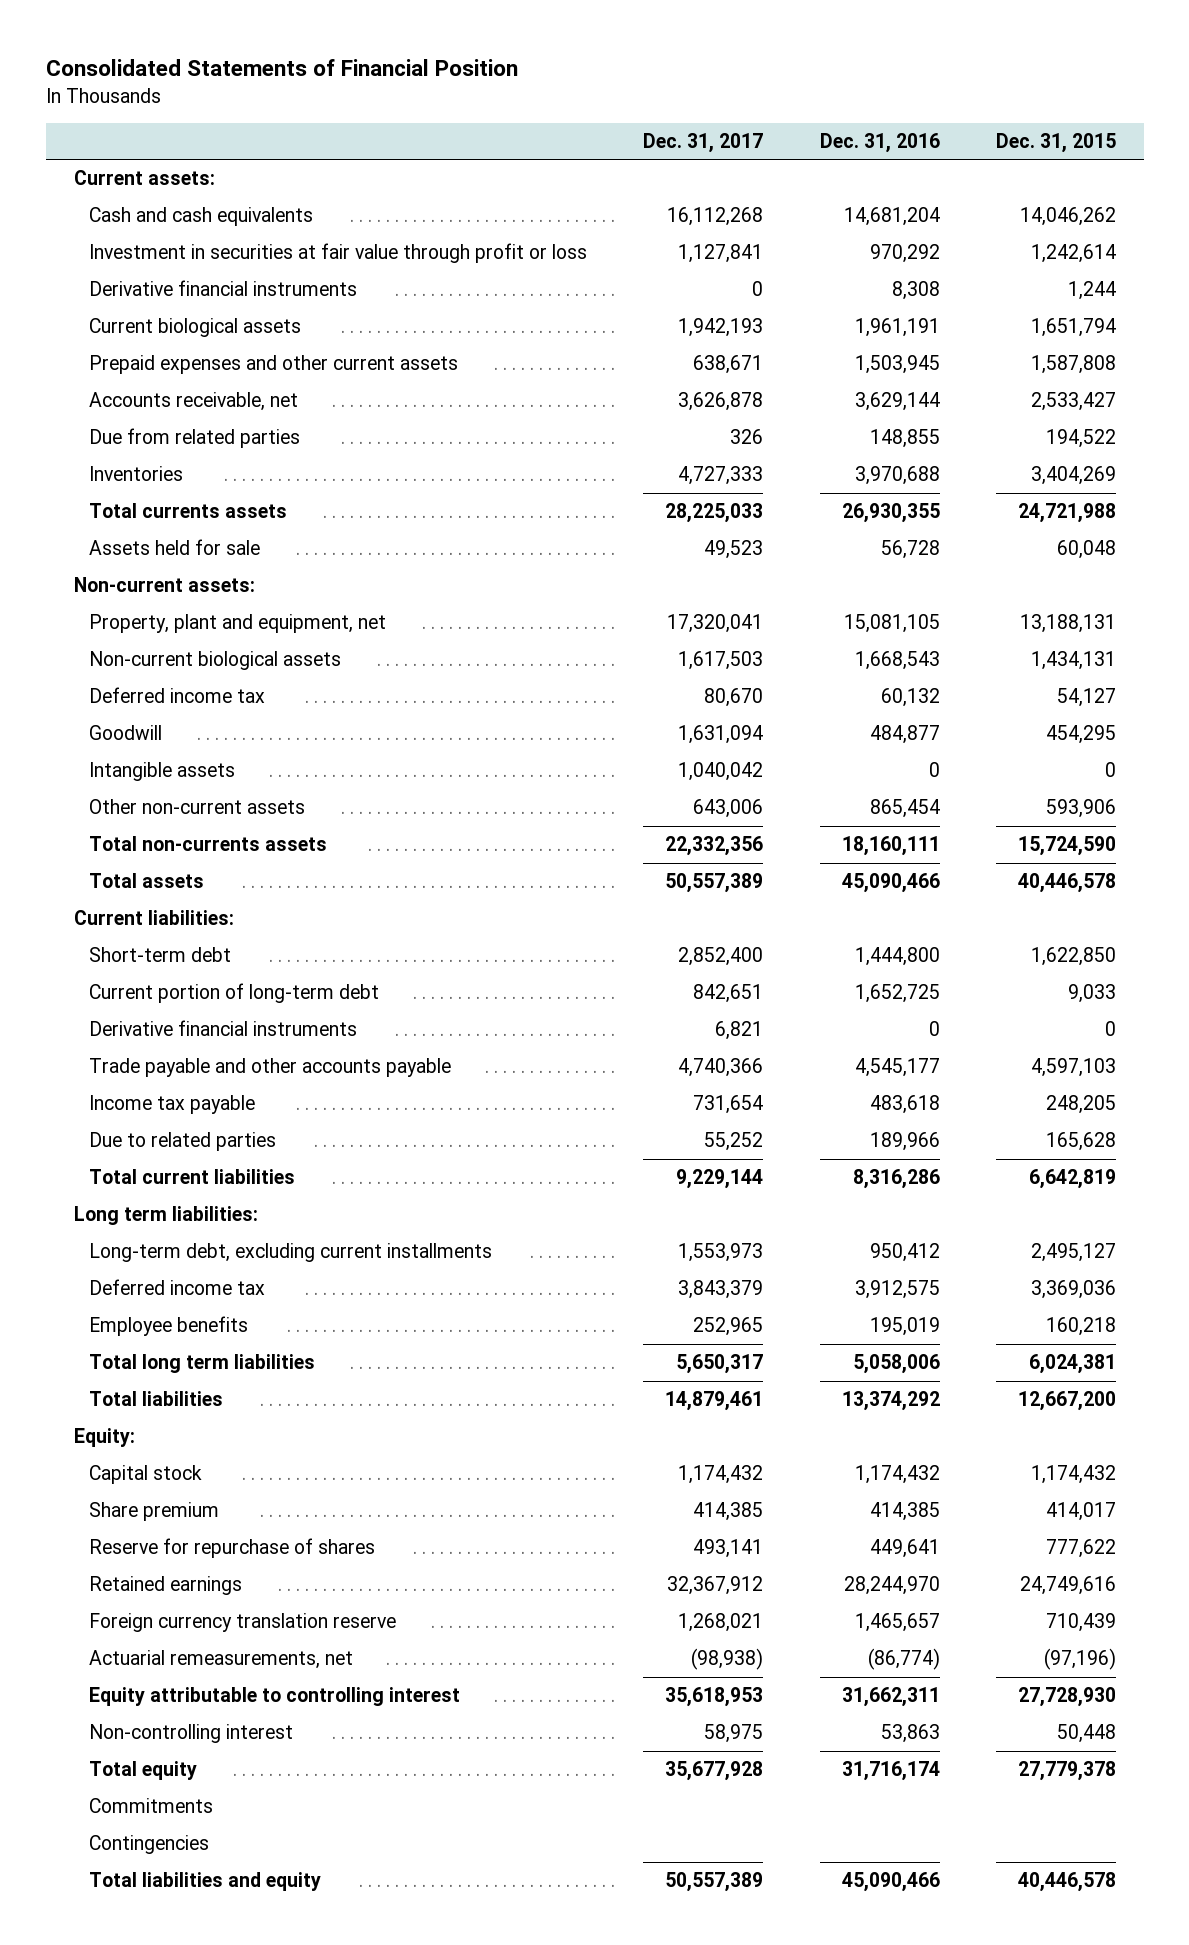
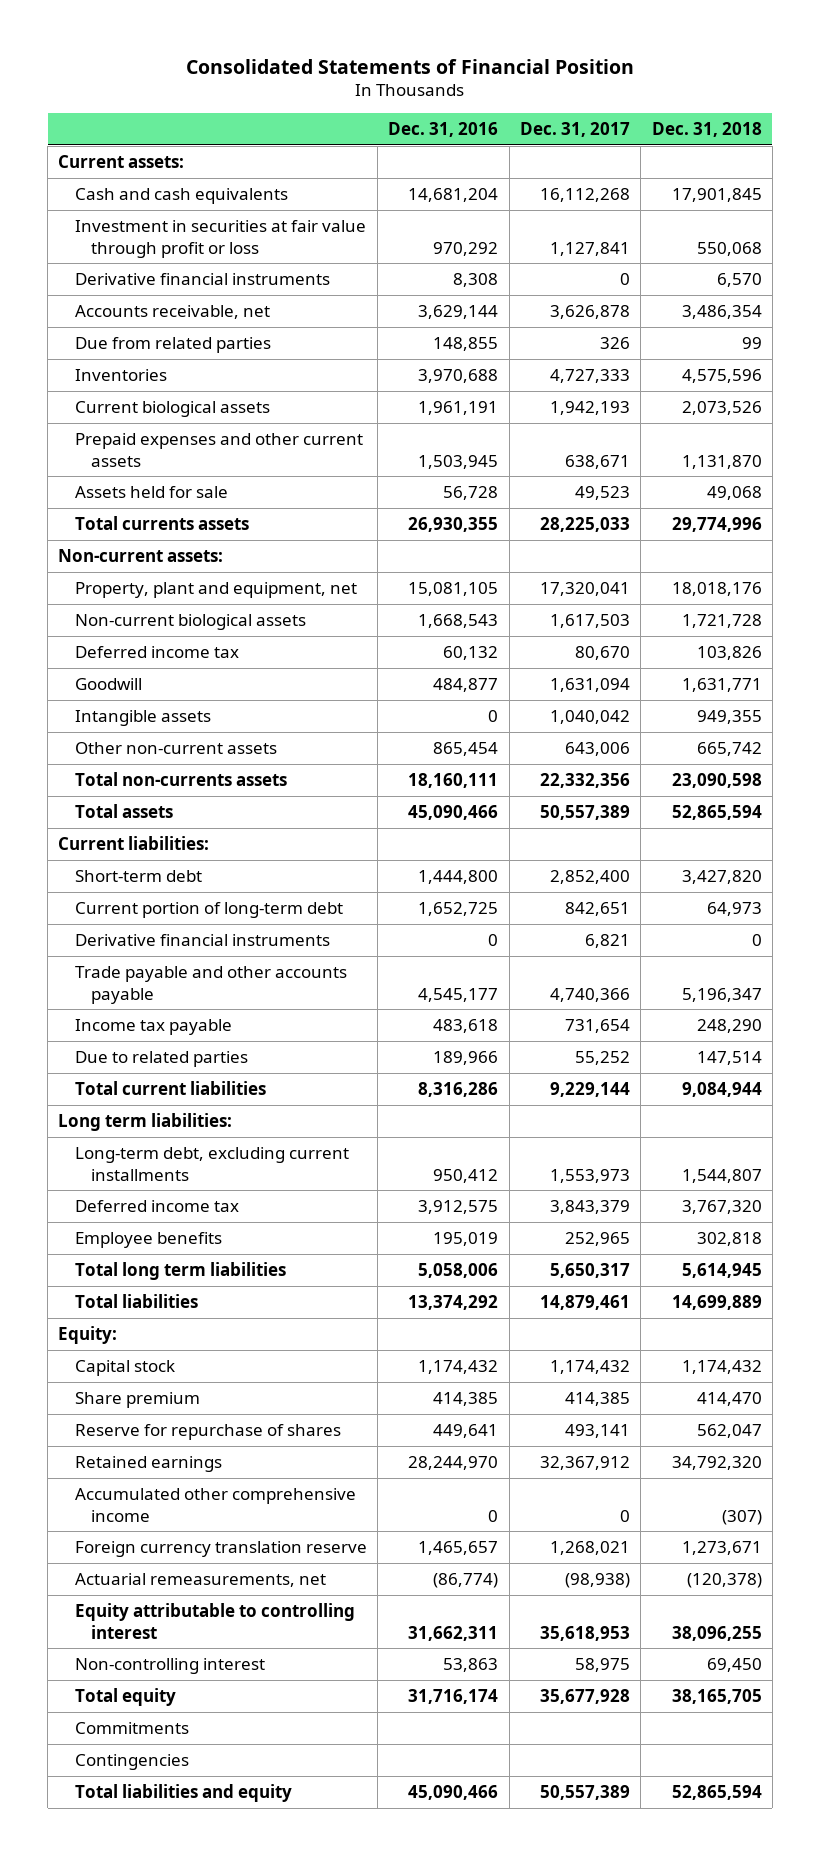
[995,133,1116,154] Dec. 31, 2015 -> none
none -> [651,122,762,138] Dec. 31, 2018
[89,318,302,338] Current biological assets -> [74,400,270,417] Current biological assets
[89,355,459,375] Prepaid expenses and other current assets -> [74,432,363,467] Prepaid expenses and other current assets
[89,503,288,519] Total currents assets -> [74,515,249,530] Total currents assets
none -> [74,1487,356,1522] Accumulated other comprehensive income

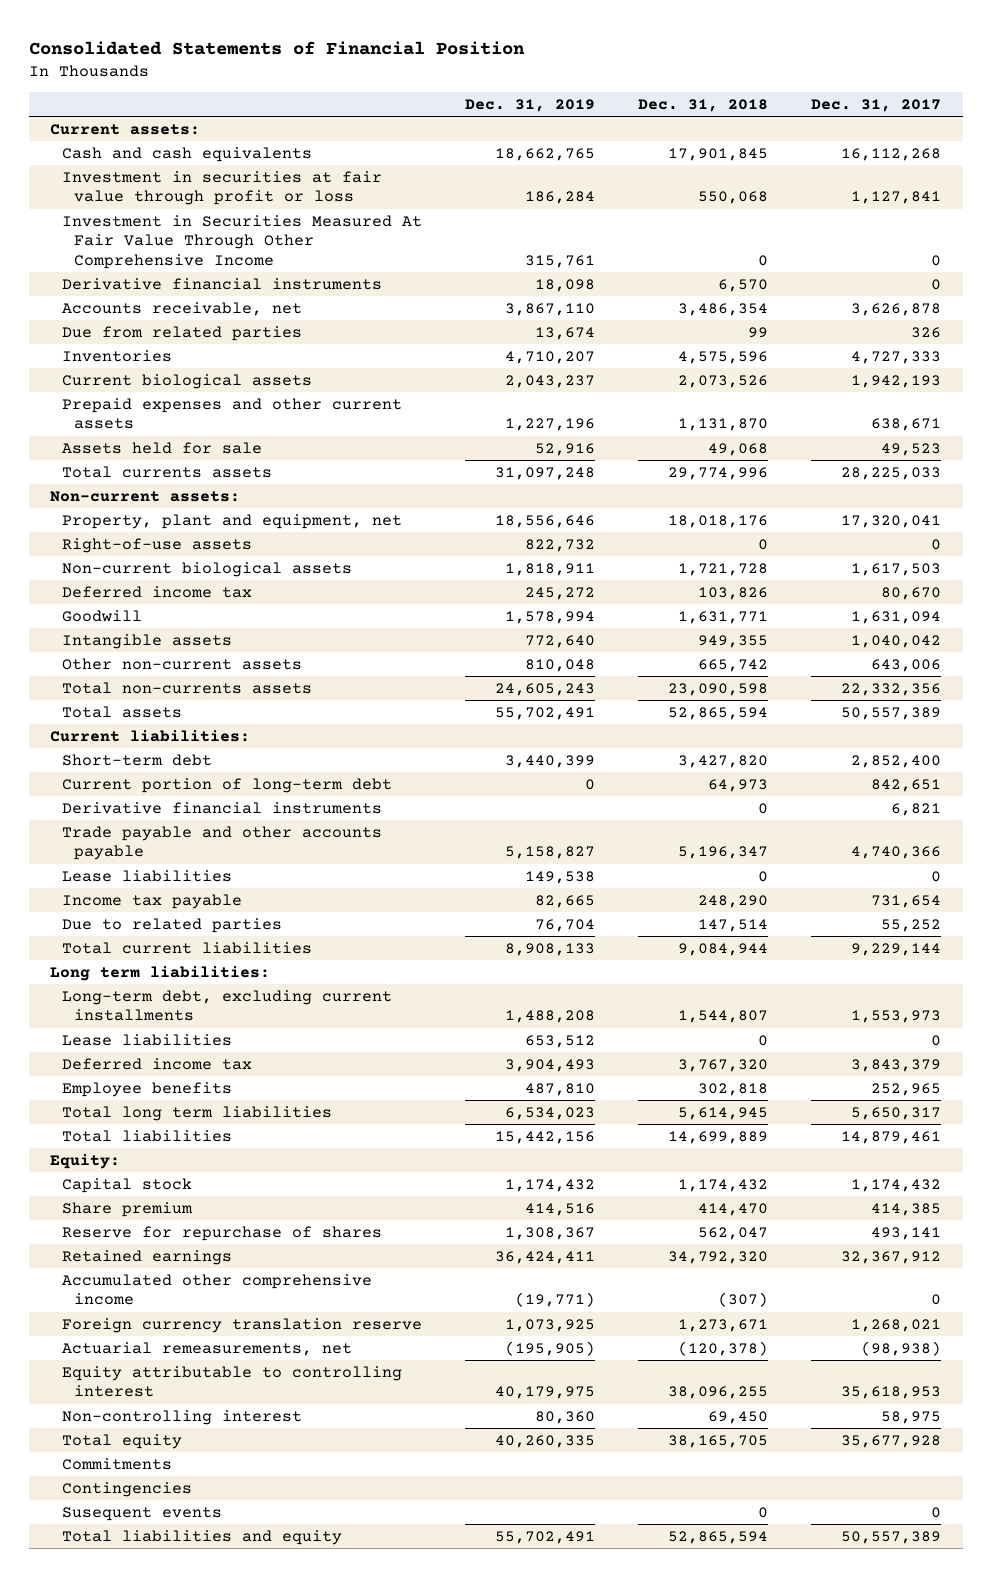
[388,122,499,138] Dec. 31, 2016 -> none
none -> [465,99,596,113] Dec. 31, 2019
none -> [61,214,422,270] Investment in Securities Measured At Fair Value Through Other Comprehensive Income
none -> [61,537,252,553] Right-of-use assets
none -> [61,869,232,882] Lease liabilities
none -> [61,1033,232,1046] Lease liabilities
none -> [61,1506,222,1521] Susequent events

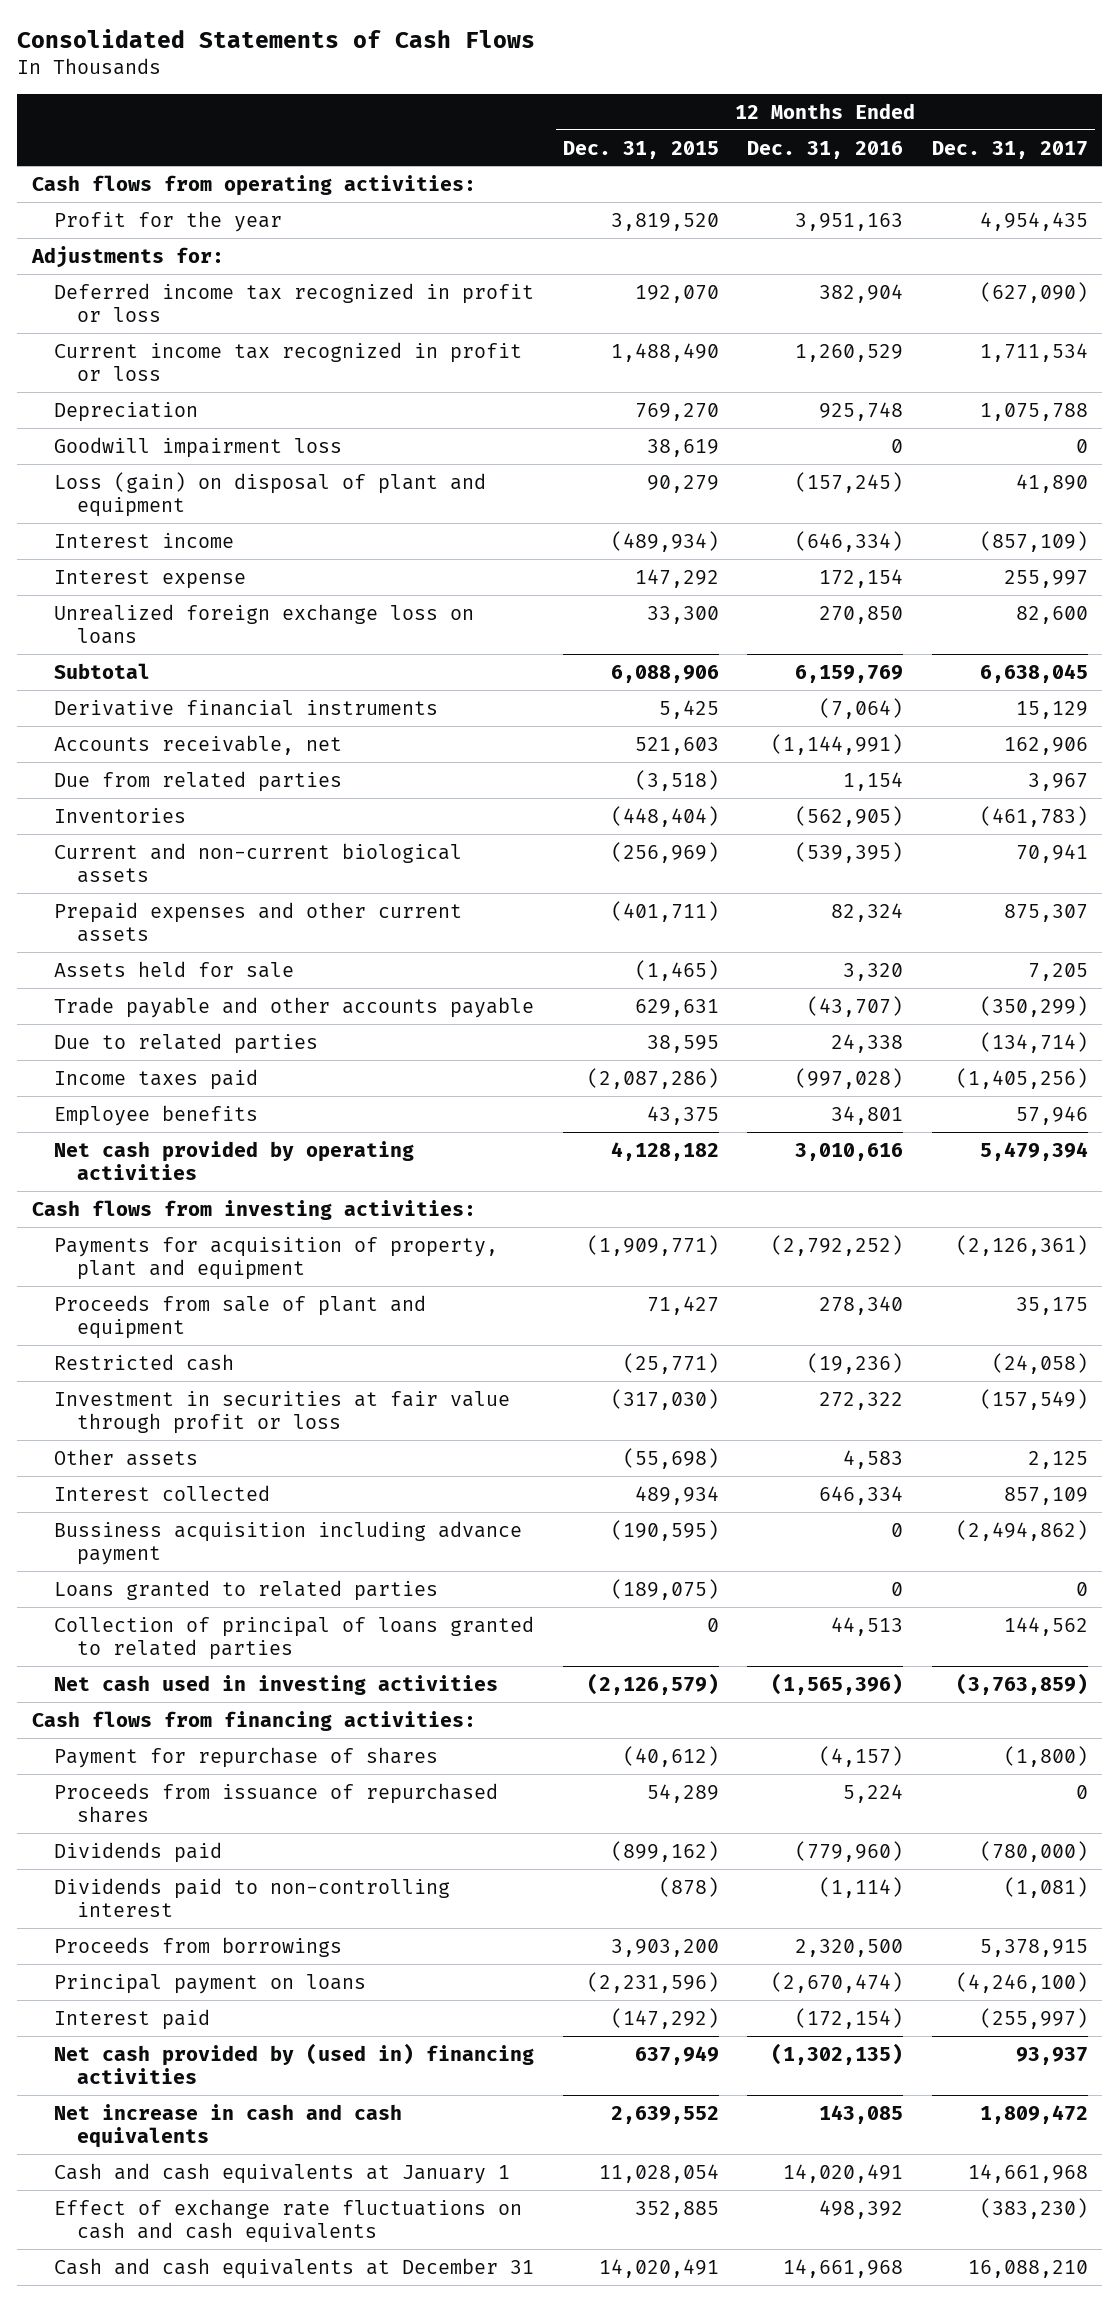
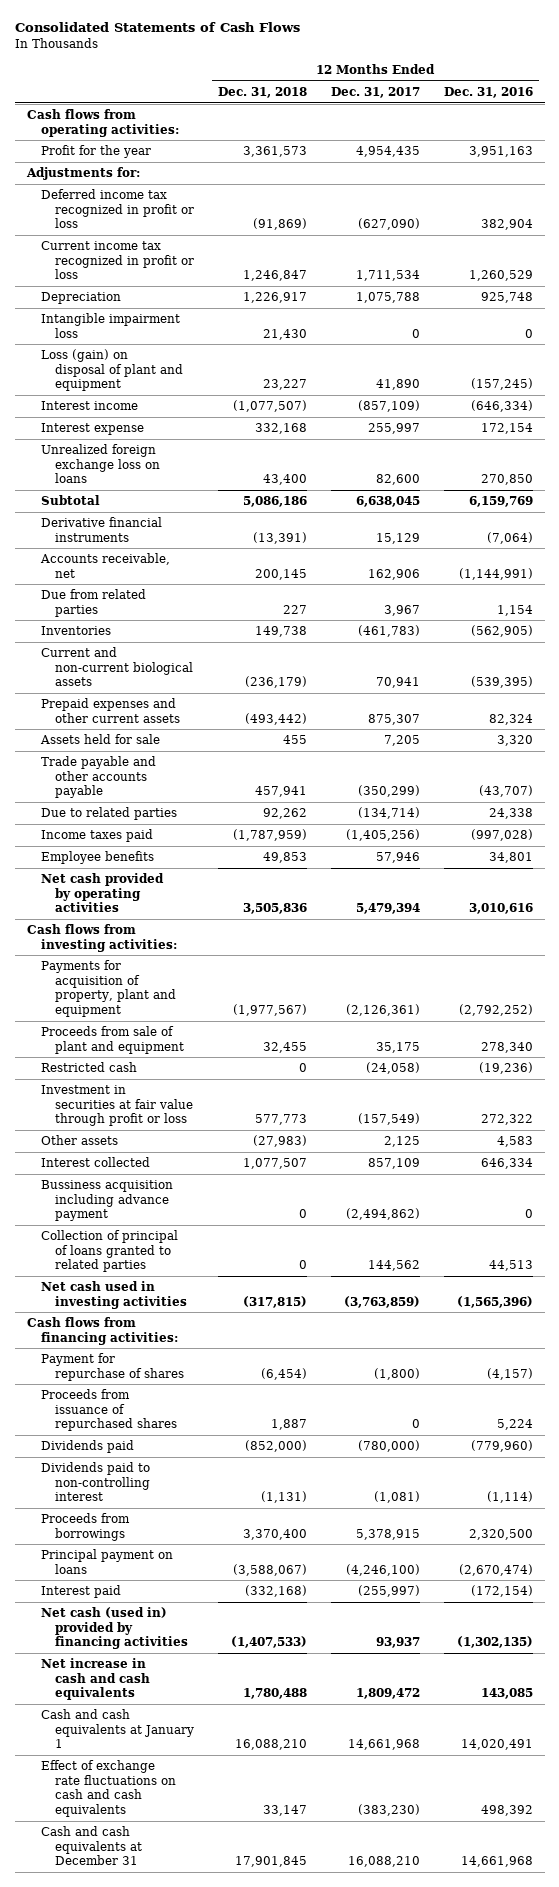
[562,140,719,159] Dec. 31, 2015 -> none
none -> [218,86,308,98] Dec. 31, 2018
[54,436,343,458] Goodwill impairment loss -> [40,313,180,338] Intangible impairment loss
[54,1579,439,1601] Loans granted to related parties -> none
[54,2042,535,2085] Net cash provided by (used in) financing activities -> [40,1607,189,1650] Net cash (used in) provided by financing activities

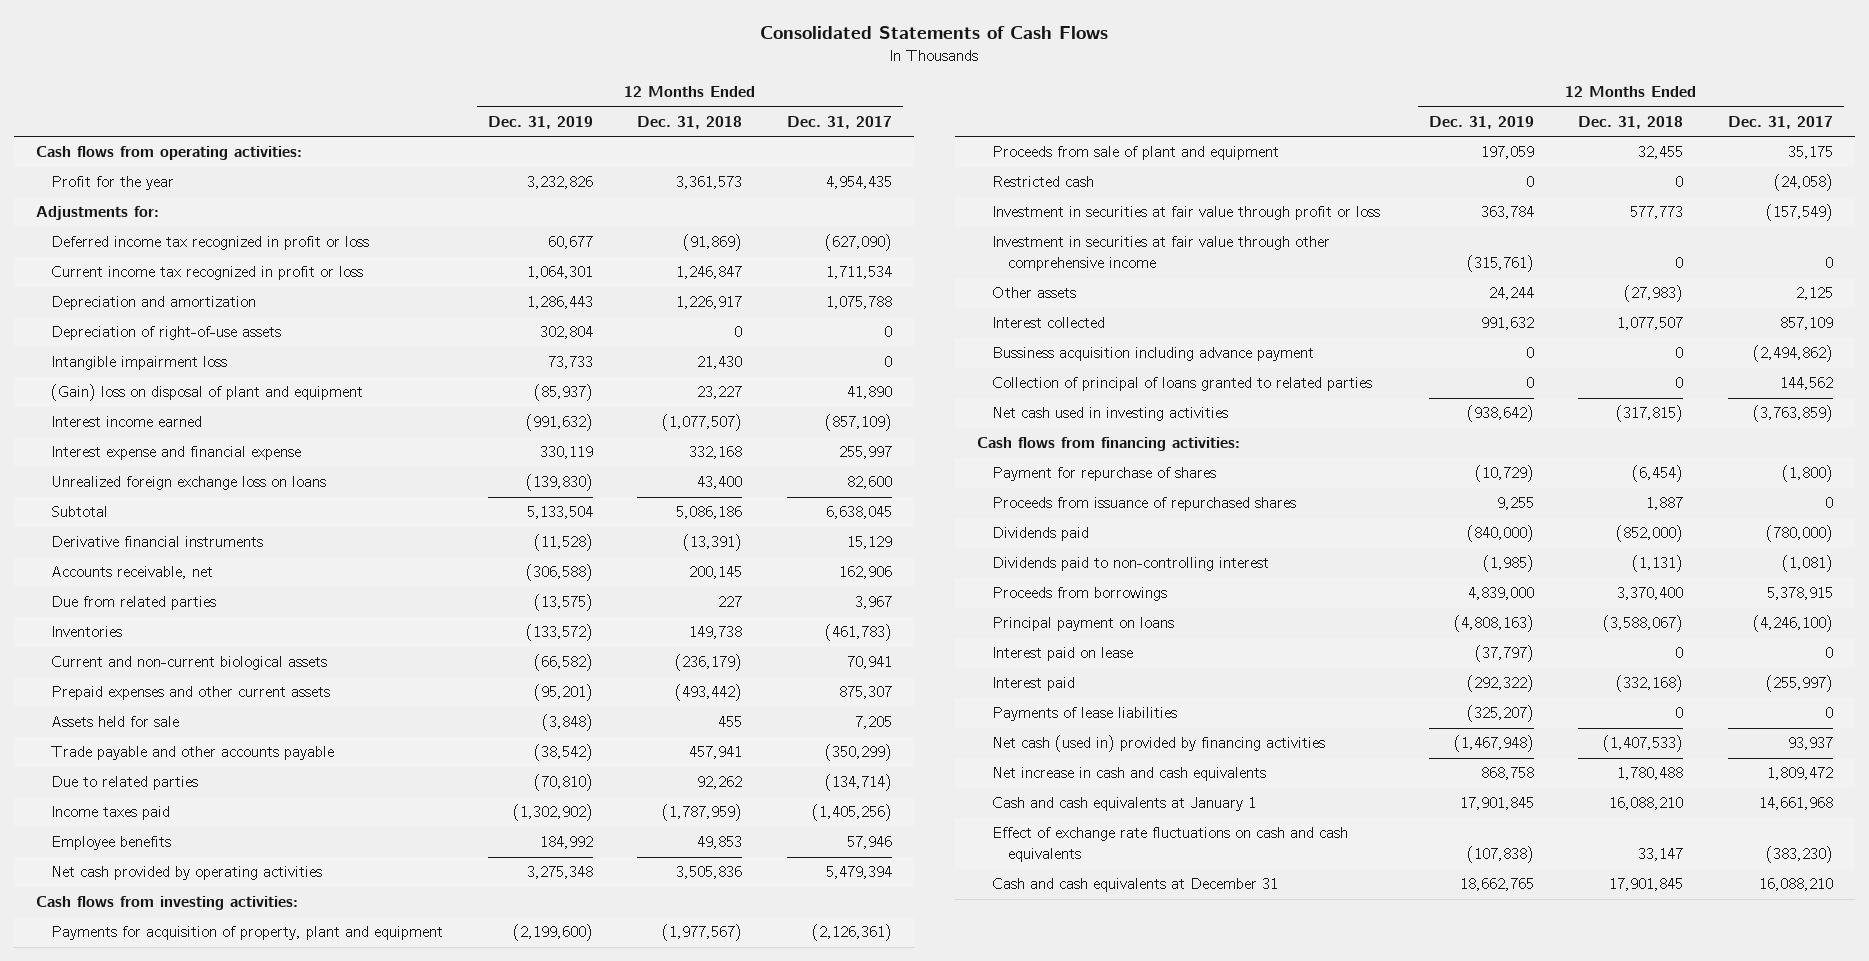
[443,86,533,98] Dec. 31, 2016 -> none
none -> [487,116,593,130] Dec. 31, 2019
[40,292,121,305] Depreciation -> [51,296,257,311] Depreciation and amortization
none -> [51,326,282,341] Depreciation of right-of-use assets
[40,349,184,392] Loss (gain) on disposal of plant and equipment -> [51,384,364,402] (Gain) loss on disposal of plant and equipment
[40,401,138,411] Interest income -> [51,416,203,428] Interest income earned
[40,423,144,436] Interest expense -> [51,446,302,461] Interest expense and financial expense
none -> [992,236,1331,272] Investment in securities at fair value through other comprehensive income
none -> [992,647,1134,662] Interest paid on lease
none -> [992,707,1178,722] Payments of lease liabilities

